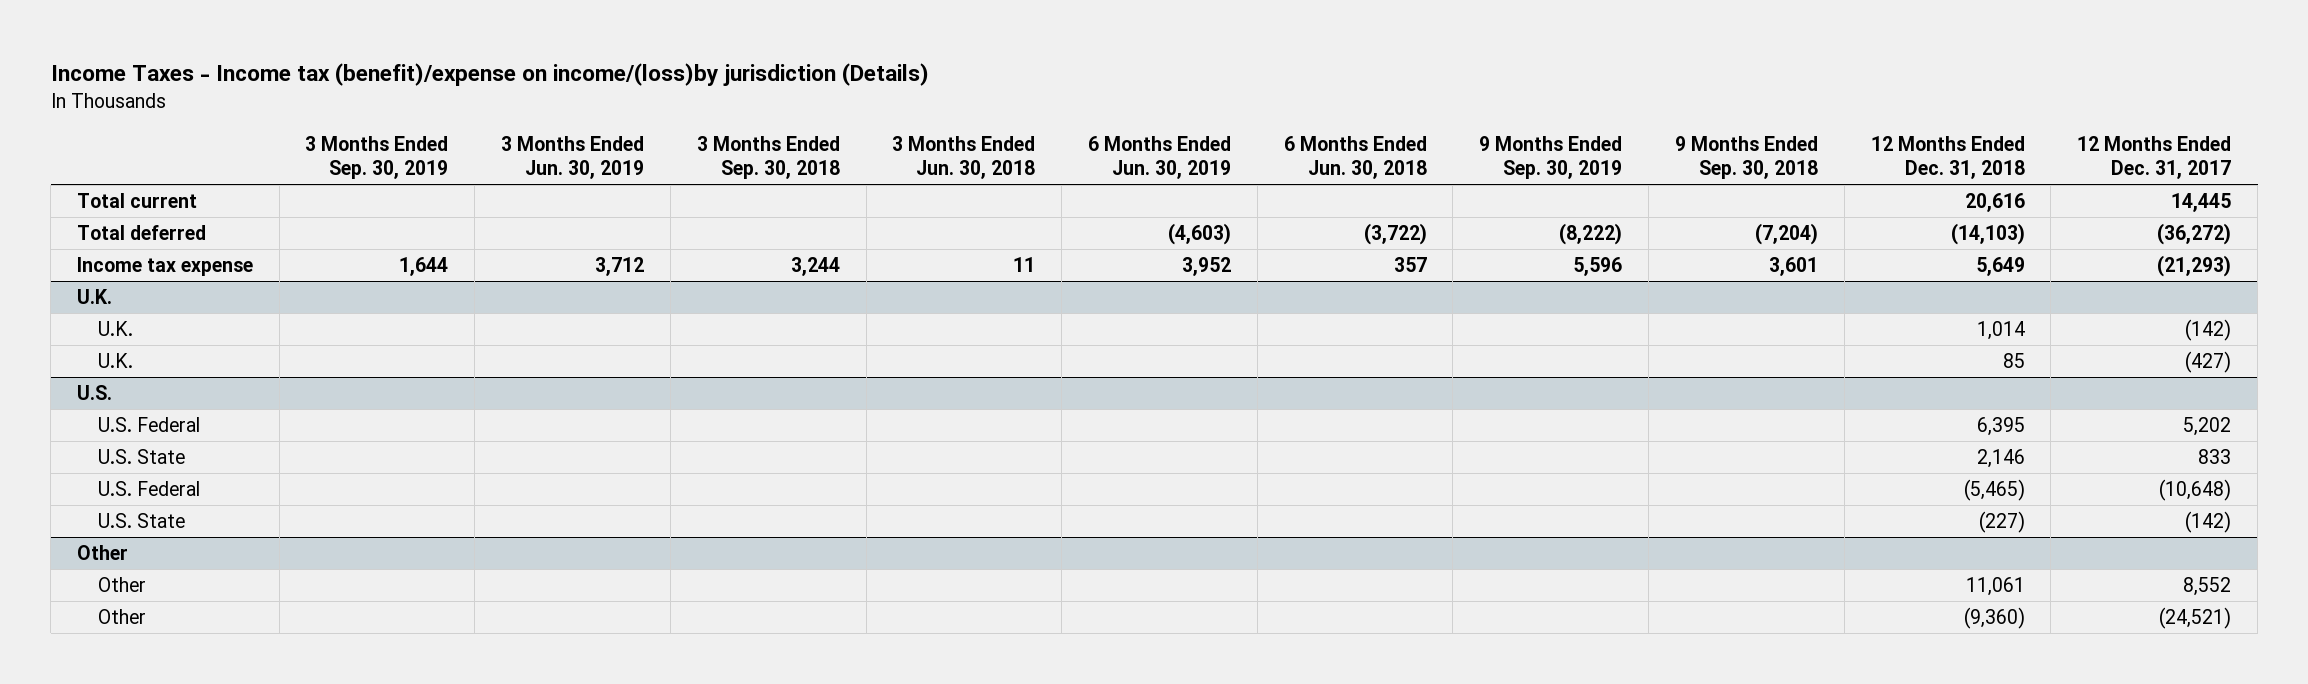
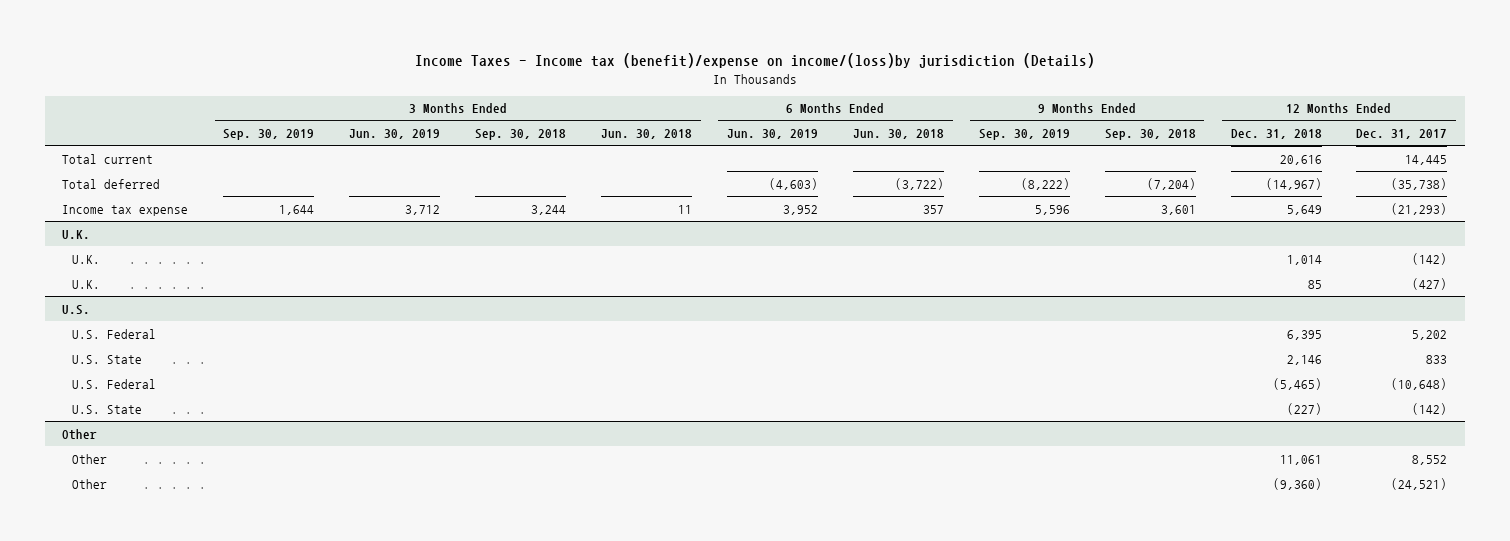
[1950,223,2025,246] (14,103) -> [1265,177,1322,190] (14,967)
[2157,223,2232,246] (36,272) -> [1391,177,1448,190] (35,738)

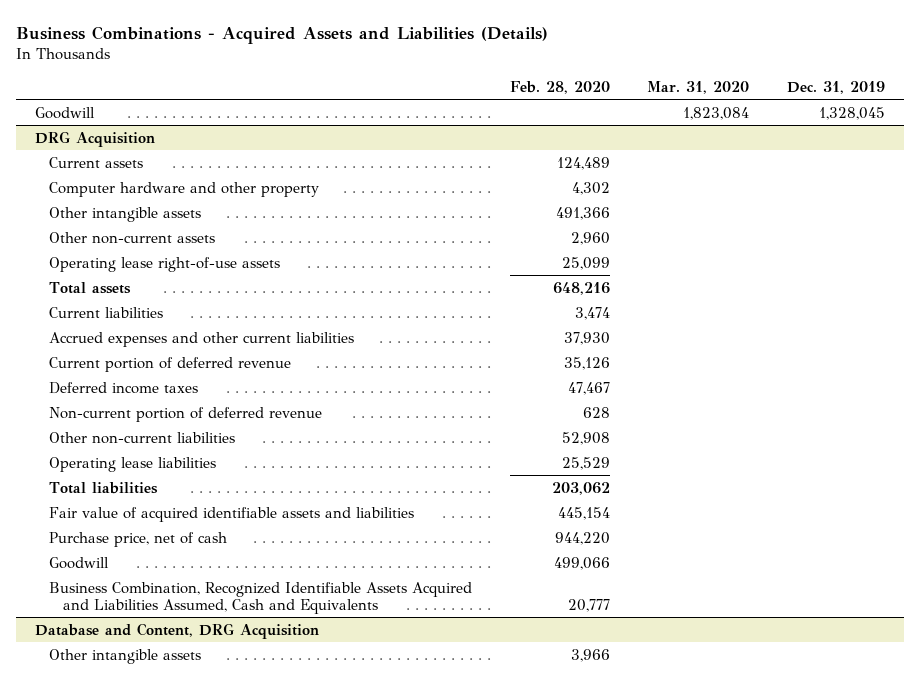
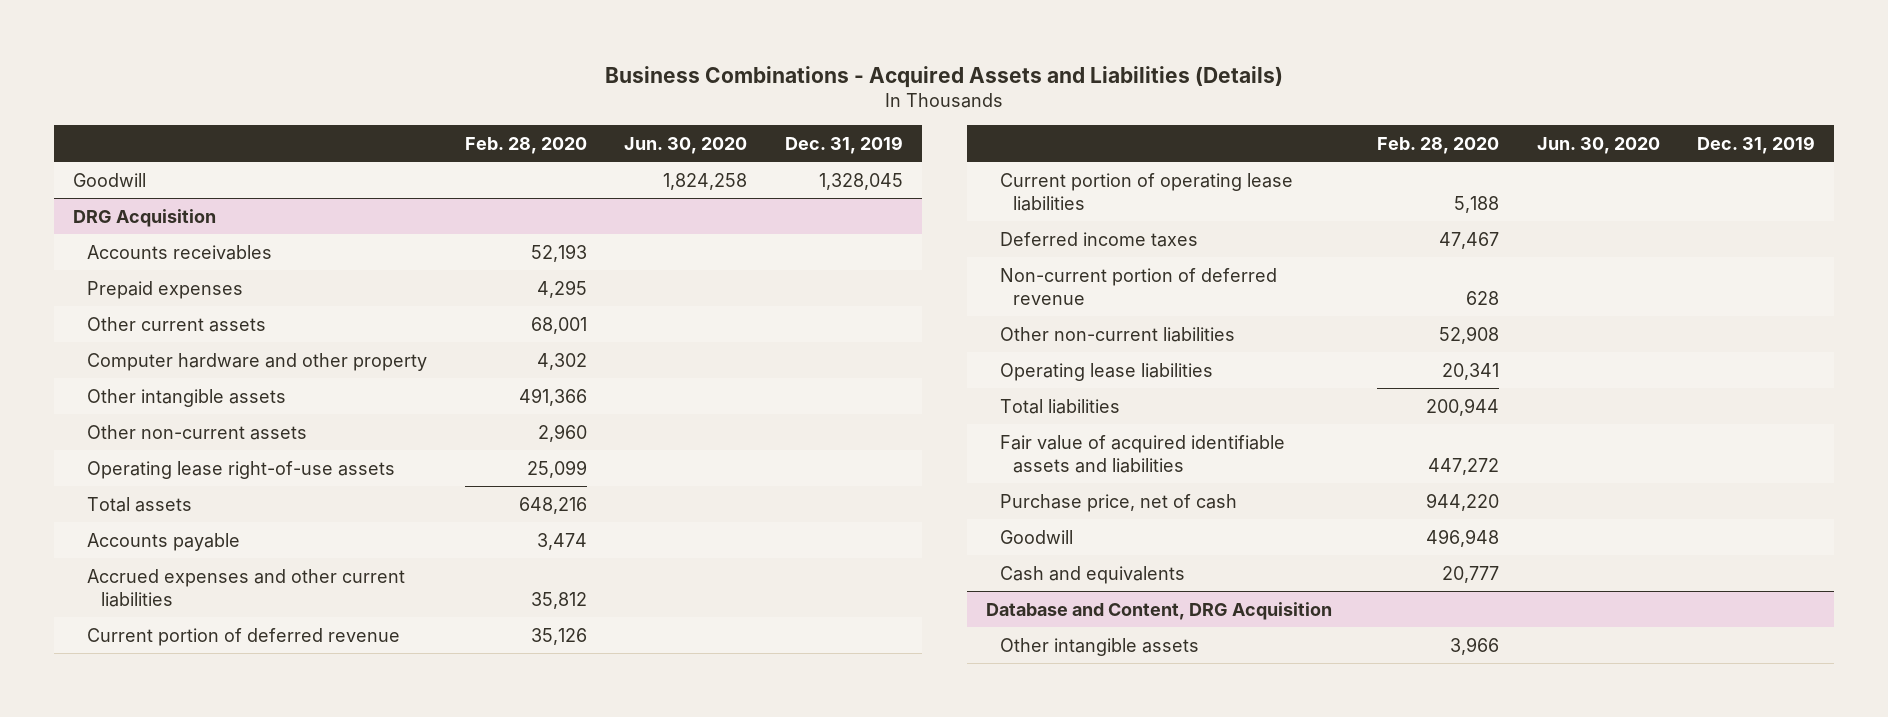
[647,80,750,94] Mar. 31, 2020 -> none
none -> [624,136,748,154] Jun. 30, 2020
none -> [87,244,273,260] Accounts receivables
none -> [87,280,244,299] Prepaid expenses
[48,156,143,168] Current assets -> [87,316,267,332] Other current assets
[556,156,610,170] 124,489 -> [530,316,587,334] 68,001
[48,306,163,318] Current liabilities -> [87,532,241,551] Accounts payable
[563,331,610,345] 37,930 -> [530,591,587,609] 35,812
none -> [999,172,1293,211] Current portion of operating lease liabilities
[561,456,610,470] 25,529 -> [1442,362,1500,380] 20,341
[551,481,610,495] 203,062 -> [1426,397,1500,416] 200,944
[557,506,610,520] 445,154 -> [1428,457,1500,475] 447,272
[553,556,610,570] 499,066 -> [1426,528,1500,547] 496,948
[48,581,472,614] Business Combination, Recognized Identifiable Assets Acquired and Liabilities Assumed, Cash and Equivalents -> [999,565,1185,584] Cash and equivalents

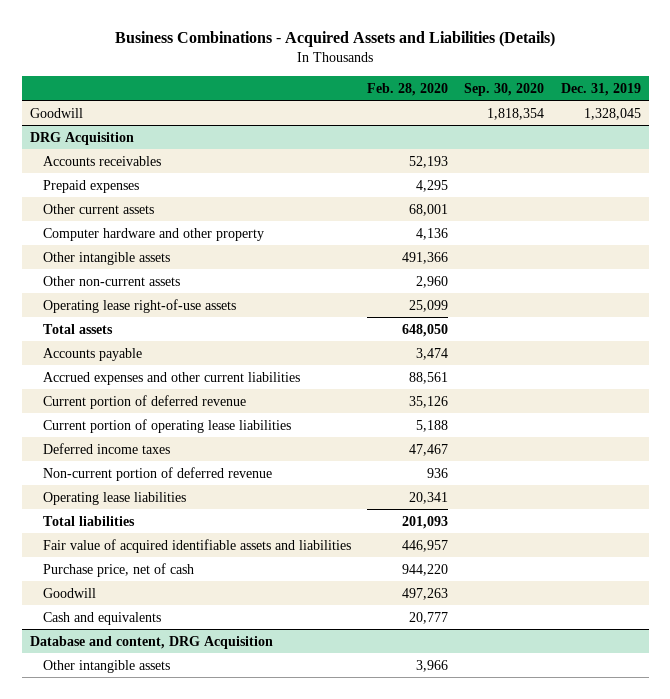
[624,136,748,154] Jun. 30, 2020 -> none
none -> [464,82,545,96] Sep. 30, 2020
[536,352,587,370] 4,302 -> [416,227,449,240] 4,136
[518,496,587,514] 648,216 -> [402,323,449,337] 648,050
[530,591,587,609] 35,812 -> [409,371,449,384] 88,561
[999,326,1235,342] Other non-current liabilities -> none
[1466,290,1500,305] 628 -> [427,467,449,478] 936
[1426,397,1500,416] 200,944 -> [402,515,449,529] 201,093
[1428,457,1500,475] 447,272 -> [402,539,449,552] 446,957
[1426,528,1500,547] 496,948 -> [402,587,449,600] 497,263
[985,601,1332,620] Database and Content, DRG Acquisition -> [29,635,273,649] Database and content, DRG Acquisition

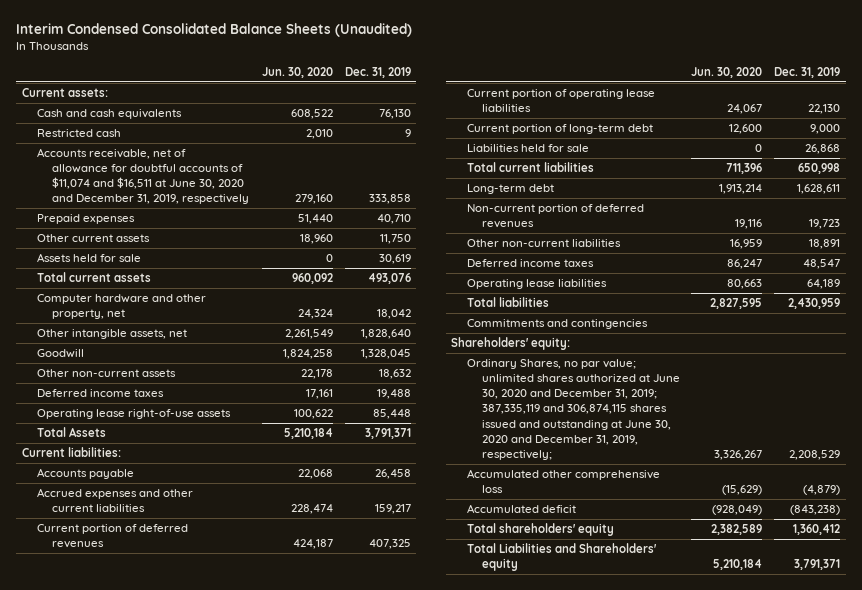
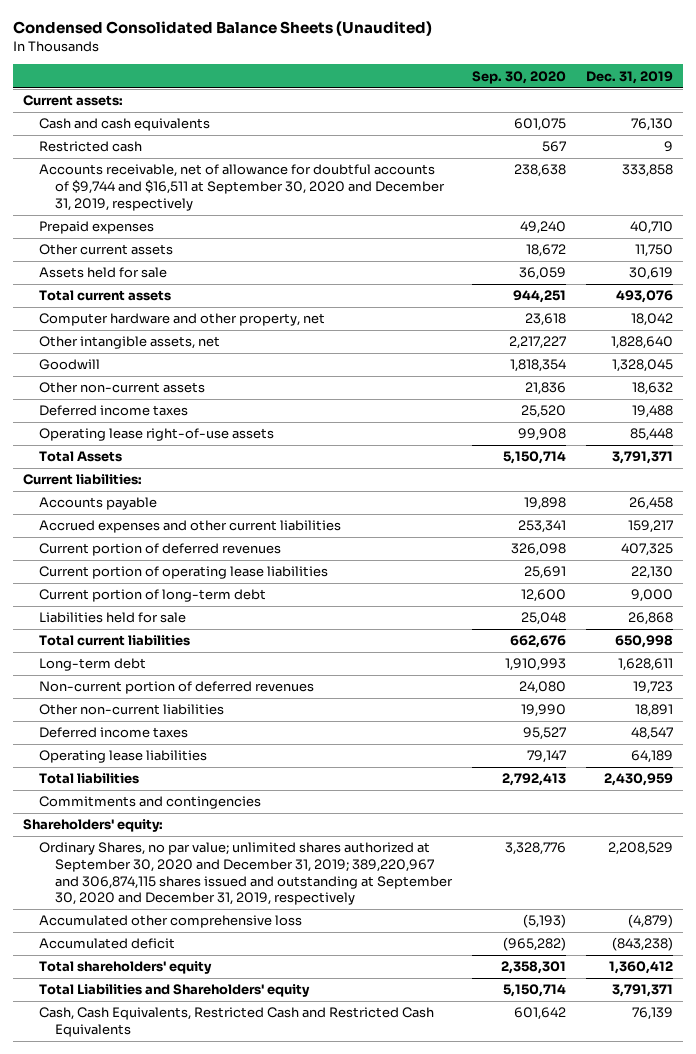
[15,23,412,38] Interim Condensed Consolidated Balance Sheets (Unaudited) -> [12,21,432,37] Condensed Consolidated Balance Sheets (Unaudited)
[261,66,333,78] Jun. 30, 2020 -> none
none -> [471,70,566,84] Sep. 30, 2020
[36,148,250,205] Accounts receivable, net of allowance for doubtful accounts of $11,074 and $16,511 at June 30, 2020 and December 31, 2019, respectively -> [38,164,445,211] Accounts receivable, net of allowance for doubtful accounts of $9,744 and $16,511 at September 30, 2020 and December 31, 2019, respectively
[466,359,680,460] Ordinary Shares, no par value; unlimited shares authorized at June 30, 2020 and December 31, 2019; 387,335,119 and 306,874,115 shares issued and outstanding at June 30, 2020 and December 31, 2019, respectively; -> [38,842,453,906] Ordinary Shares, no par value; unlimited shares authorized at September 30, 2020 and December 31, 2019; 389,220,967 and 306,874,115 shares issued and outstanding at September 30, 2020 and December 31, 2019, respectively
none -> [38,1007,434,1038] Cash, Cash Equivalents, Restricted Cash and Restricted Cash Equivalents

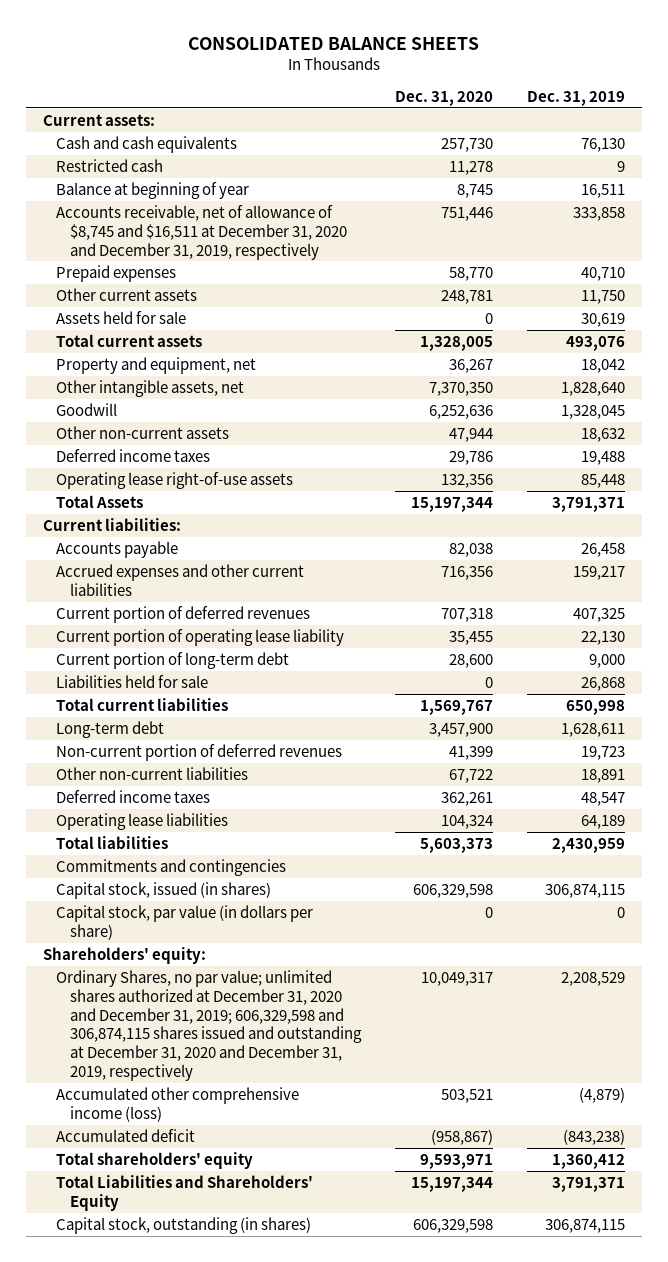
[12,21,432,37] Condensed Consolidated Balance Sheets (Unaudited) -> [188,36,480,50] CONSOLIDATED BALANCE SHEETS
[471,70,566,84] Sep. 30, 2020 -> none
none -> [394,90,493,106] Dec. 31, 2020
none -> [56,181,250,199] Balance at beginning of year
[38,164,445,211] Accounts receivable, net of allowance for doubtful accounts of $9,744 and $16,511 at September 30, 2020 and December 31, 2019, respectively -> [56,204,347,260] Accounts receivable, net of allowance of $8,745 and $16,511 at December 31, 2020 and December 31, 2019, respectively
[38,313,325,327] Computer hardware and other property, net -> [56,356,257,374] Property and equipment, net
[38,566,328,580] Current portion of operating lease liabilities -> [56,628,345,646] Current portion of operating lease liability
none -> [56,881,272,899] Capital stock, issued (in shares)
none -> [56,904,314,940] Capital stock, par value (in dollars per share)
[38,842,453,906] Ordinary Shares, no par value; unlimited shares authorized at September 30, 2020 and December 31, 2019; 389,220,967 and 306,874,115 shares issued and outstanding at September 30, 2020 and December 31, 2019, respectively -> [56,969,362,1081] Ordinary Shares, no par value; unlimited shares authorized at December 31, 2020 and December 31, 2019; 606,329,598 and 306,874,115 shares issued and outstanding at December 31, 2020 and December 31, 2019, respectively
[38,915,302,929] Accumulated other comprehensive loss -> [56,1086,300,1122] Accumulated other comprehensive income (loss)
[38,1007,434,1038] Cash, Cash Equivalents, Restricted Cash and Restricted Cash Equivalents -> none
[38,984,310,998] Total Liabilities and Shareholders' equity -> [56,1174,314,1211] Total Liabilities and Shareholders' Equity
none -> [56,1216,312,1234] Capital stock, outstanding (in shares)

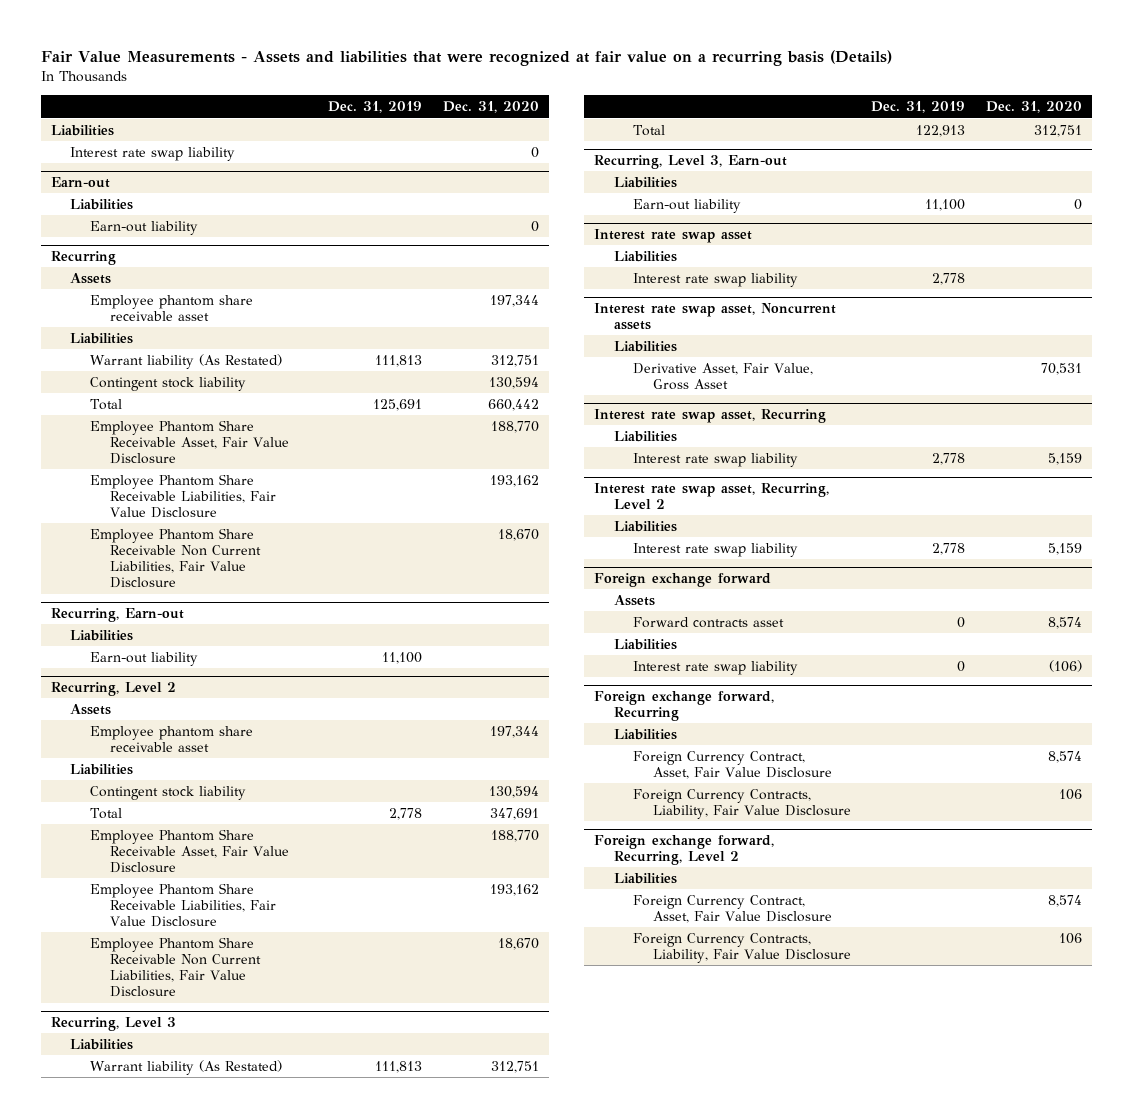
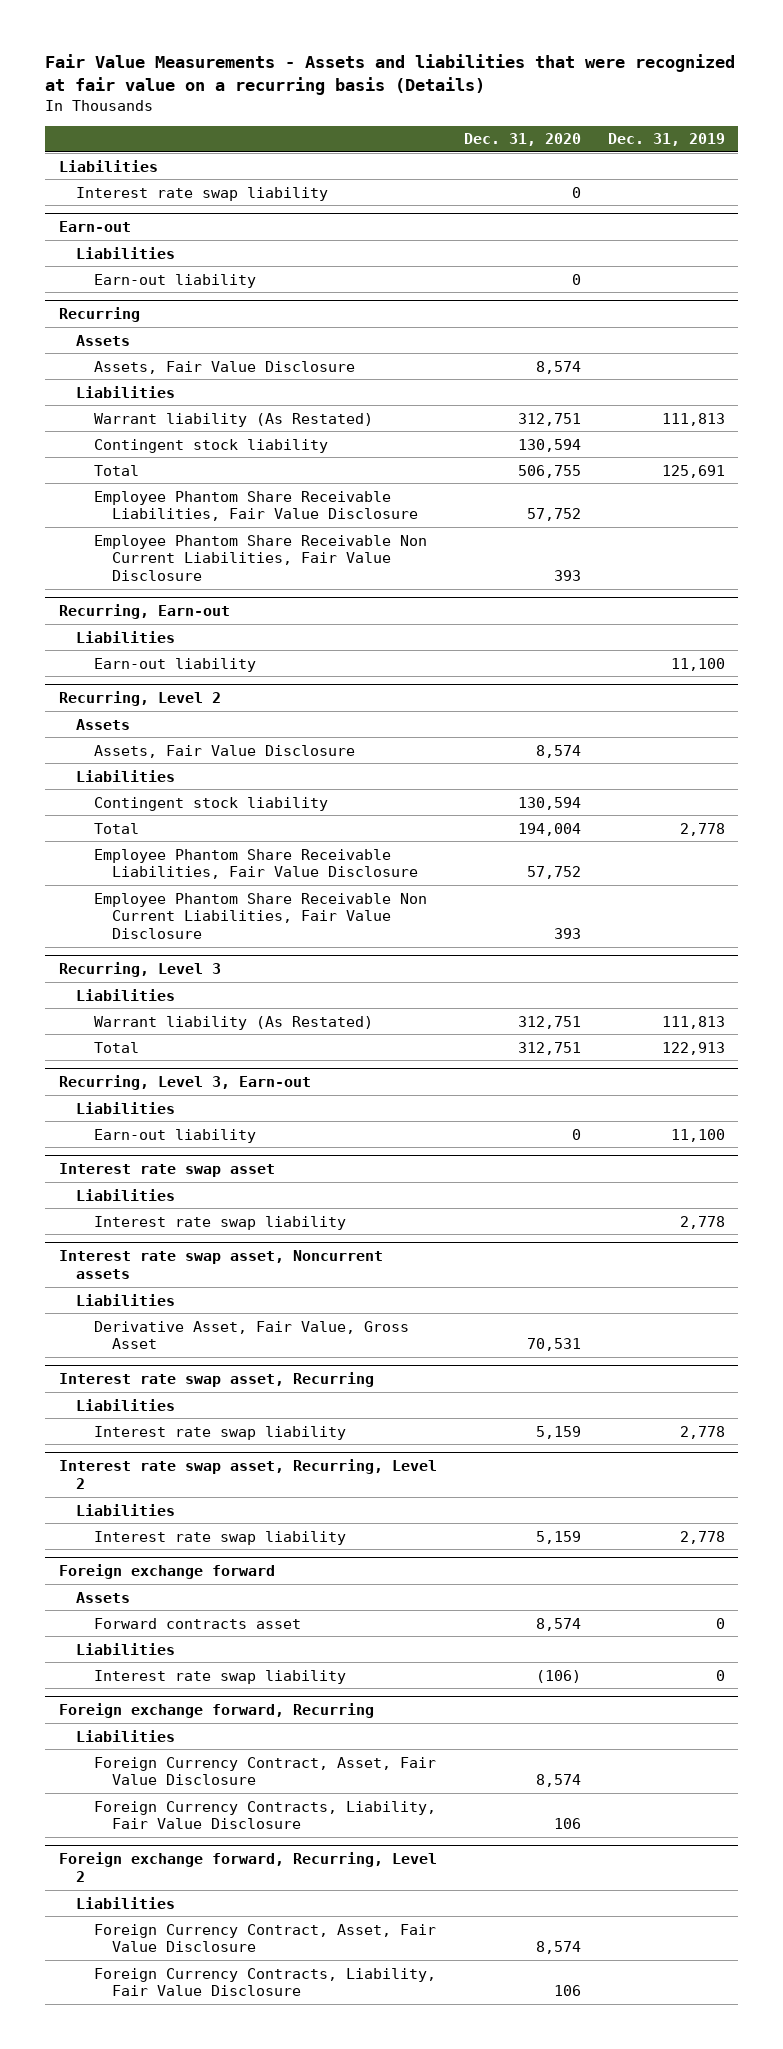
[90,294,254,322] Employee phantom share receivable asset -> none
none -> [94,360,356,374] Assets, Fair Value Disclosure
[90,419,289,465] Employee Phantom Share Receivable Asset, Fair Value Disclosure -> none
[487,398,539,411] 660,442 -> [517,464,581,478] 506,755
[489,474,539,487] 193,162 -> [526,508,581,522] 57,752
[497,528,539,541] 18,670 -> [553,569,581,581] 393
[90,725,254,753] Employee phantom share receivable asset -> none
none -> [94,744,356,758] Assets, Fair Value Disclosure
[90,828,289,874] Employee Phantom Share Receivable Asset, Fair Value Disclosure -> none
[489,807,539,820] 347,691 -> [517,822,581,836] 194,004
[489,883,539,896] 193,162 -> [526,866,581,880] 57,752
[497,937,539,950] 18,670 -> [553,927,581,939] 393

